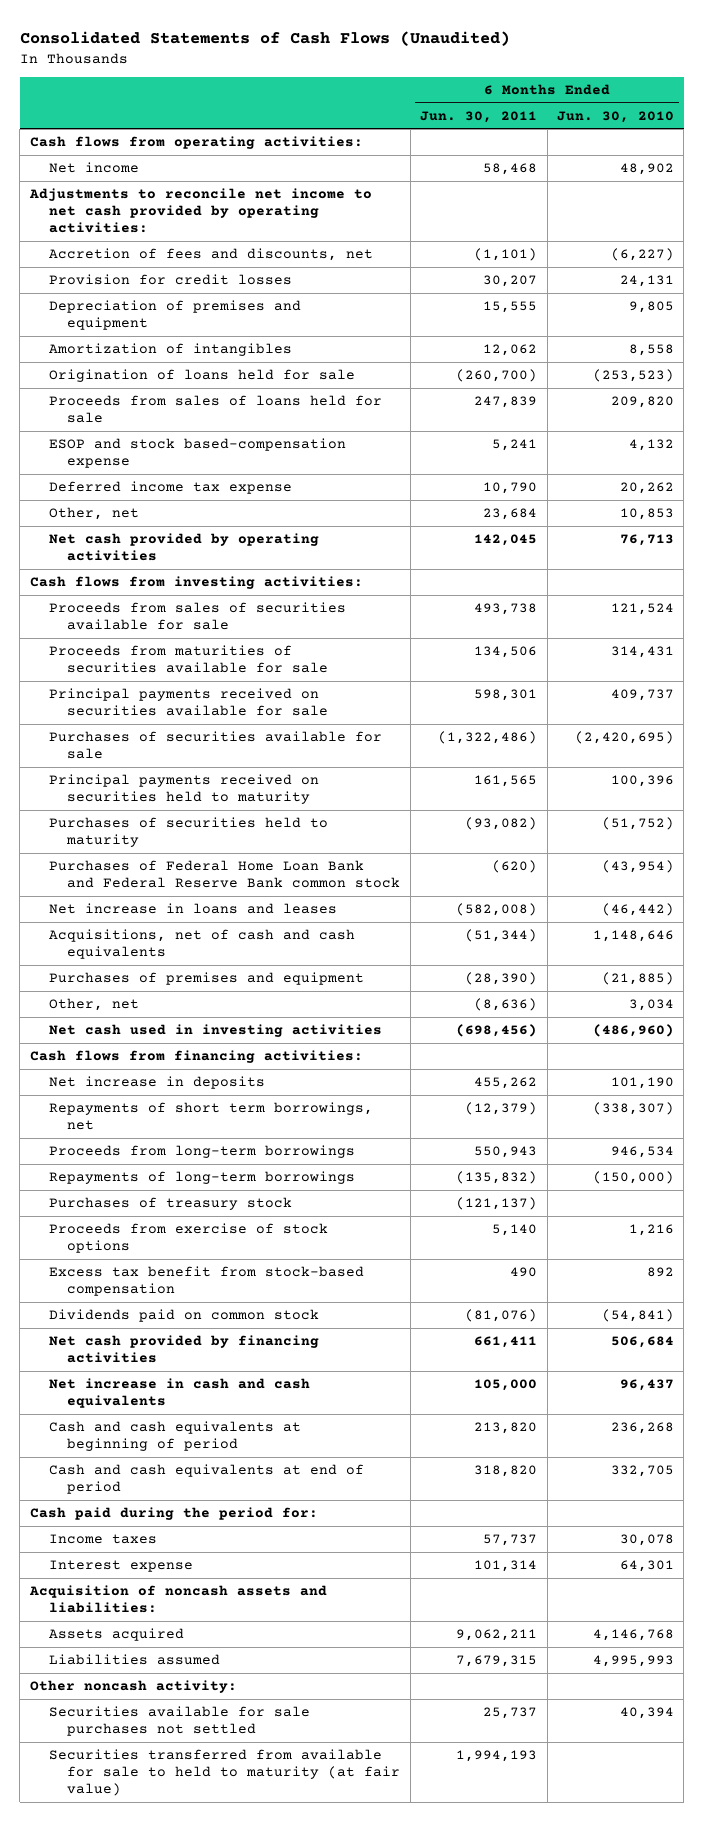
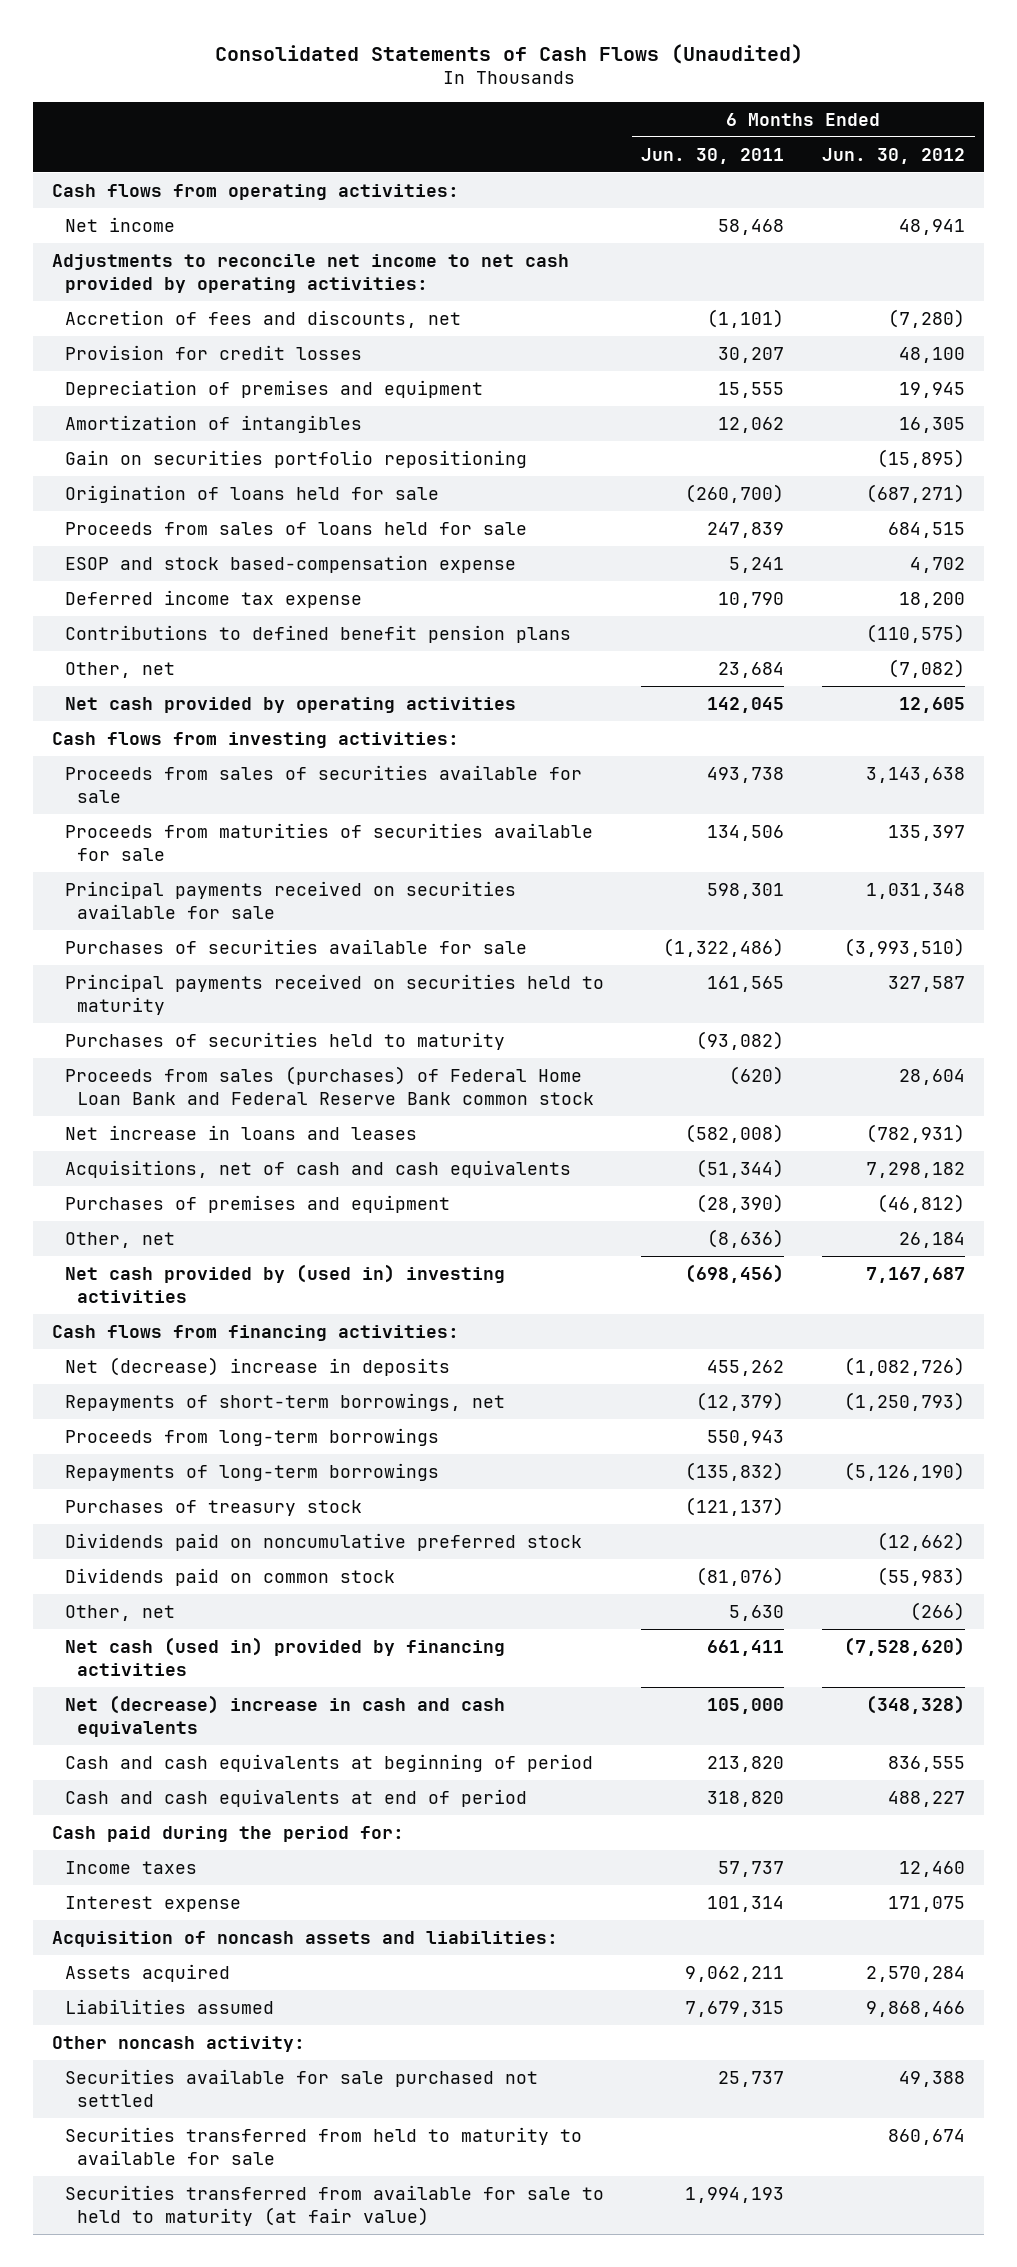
[556,110,674,123] Jun. 30, 2010 -> none
none -> [822,147,966,164] Jun. 30, 2012
none -> [64,449,527,468] Gain on securities portfolio repositioning
none -> [64,624,571,643] Contributions to defined benefit pension plans
[48,860,401,889] Purchases of Federal Home Loan Bank and Federal Reserve Bank common stock -> [64,1065,595,1105] Proceeds from sales (purchases) of Federal Home Loan Bank and Federal Reserve Bank common stock
[48,1024,382,1038] Net cash used in investing activities -> [64,1263,505,1303] Net cash provided by (used in) investing activities
[48,1076,265,1090] Net increase in deposits -> [64,1356,450,1376] Net (decrease) increase in deposits
[48,1102,373,1131] Repayments of short term borrowings, net -> [64,1392,505,1411] Repayments of short-term borrowings, net
[48,1223,328,1254] Proceeds from exercise of stock options -> none
[48,1266,364,1297] Excess tax benefit from stock-based compensation -> none
none -> [64,1532,582,1551] Dividends paid on noncumulative preferred stock
none -> [64,1604,175,1621] Other, net
[48,1335,319,1364] Net cash provided by financing activities -> [64,1636,505,1676] Net cash (used in) provided by financing activities
[48,1378,310,1409] Net increase in cash and cash equivalents -> [64,1694,505,1737] Net (decrease) increase in cash and cash equivalents
[48,1706,310,1737] Securities available for sale purchases not settled -> [64,2068,538,2107] Securities available for sale purchased not settled
none -> [64,2126,582,2165] Securities transferred from held to maturity to available for sale

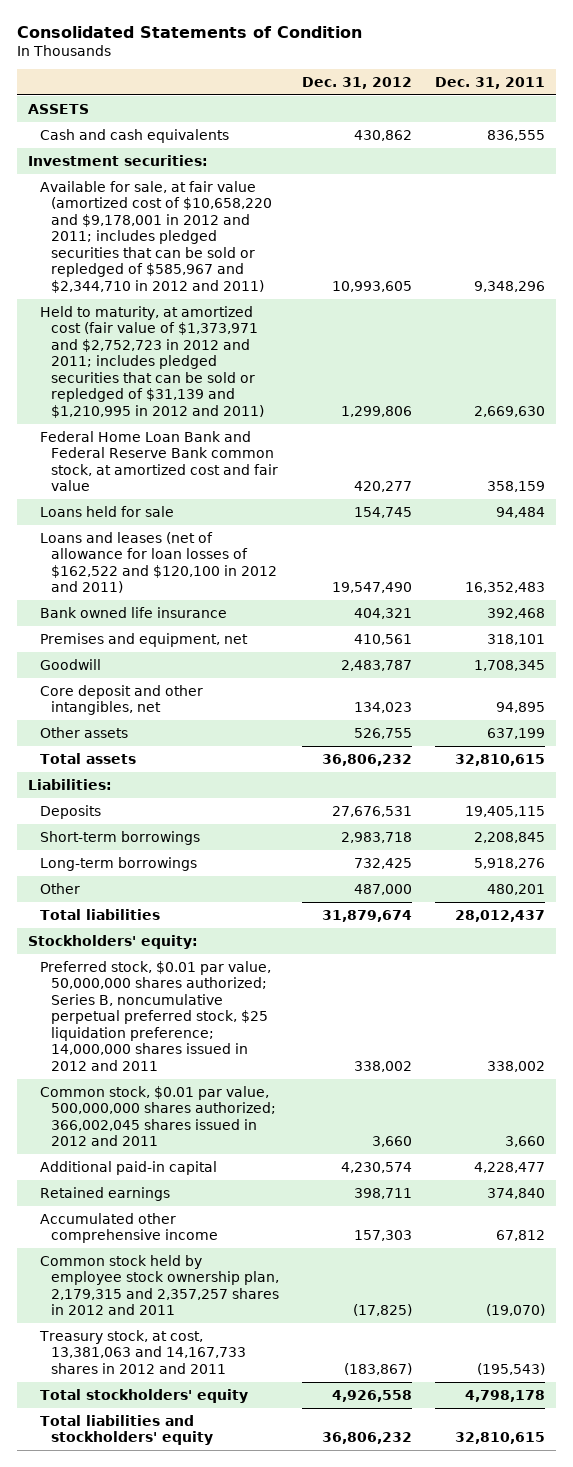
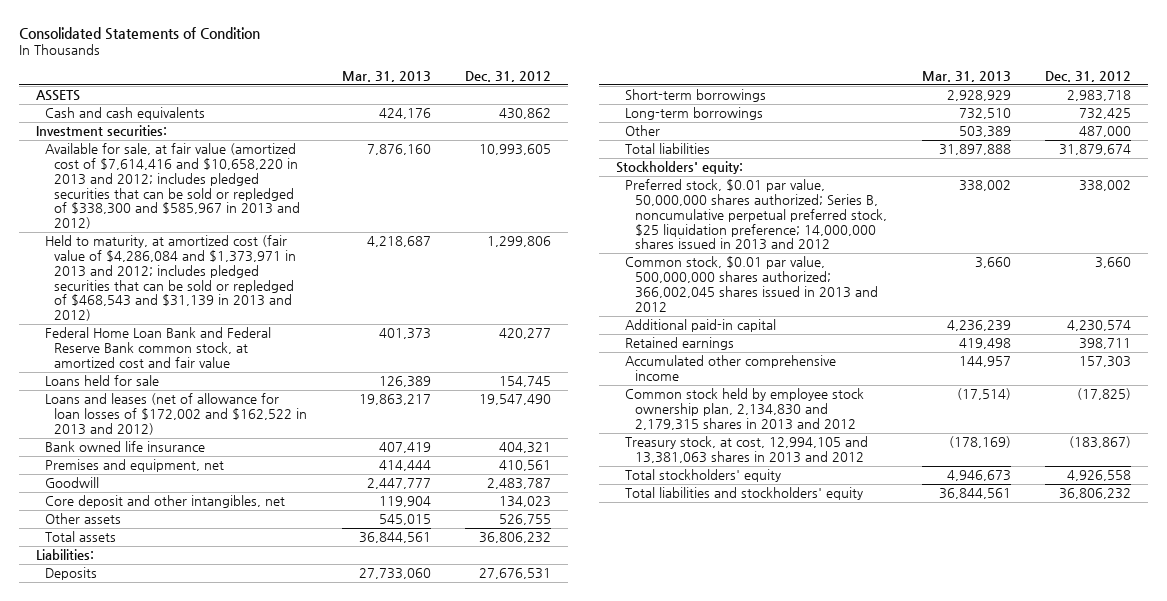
[434,76,545,89] Dec. 31, 2011 -> none
none -> [341,70,431,82] Mar. 31, 2013
[39,180,273,293] Available for sale, at fair value (amortized cost of $10,658,220 and $9,178,001 in 2012 and 2011; includes pledged securities that can be sold or repledged of $585,967 and $2,344,710 in 2012 and 2011) -> [45,143,301,230] Available for sale, at fair value (amortized cost of $7,614,416 and $10,658,220 in 2013 and 2012; includes pledged securities that can be sold or repledged of $338,300 and $585,967 in 2013 and 2012)
[39,305,265,418] Held to maturity, at amortized cost (fair value of $1,373,971 and $2,752,723 in 2012 and 2011; includes pledged securities that can be sold or repledged of $31,139 and $1,210,995 in 2012 and 2011) -> [45,235,297,322] Held to maturity, at amortized cost (fair value of $4,286,084 and $1,373,971 in 2013 and 2012; includes pledged securities that can be sold or repledged of $468,543 and $31,139 in 2013 and 2012)
[39,531,278,594] Loans and leases (net of allowance for loan losses of $162,522 and $120,100 in 2012 and 2011) -> [45,393,308,435] Loans and leases (net of allowance for loan losses of $172,002 and $162,522 in 2013 and 2012)
[39,960,271,1071] Preferred stock, $0.01 par value, 50,000,000 shares authorized; Series B, noncumulative perpetual preferred stock, $25 liquidation preference; 14,000,000 shares issued in 2012 and 2011 -> [625,179,887,251] Preferred stock, $0.01 par value, 50,000,000 shares authorized; Series B, noncumulative perpetual preferred stock, $25 liquidation preference; 14,000,000 shares issued in 2013 and 2012
[39,1085,277,1147] Common stock, $0.01 par value, 500,000,000 shares authorized; 366,002,045 shares issued in 2012 and 2011 -> [625,256,878,312] Common stock, $0.01 par value, 500,000,000 shares authorized; 366,002,045 shares issued in 2013 and 2012
[39,1254,280,1316] Common stock held by employee stock ownership plan, 2,179,315 and 2,357,257 shares in 2012 and 2011 -> [625,388,865,430] Common stock held by employee stock ownership plan, 2,134,830 and 2,179,315 shares in 2013 and 2012
[38,1329,247,1374] Treasury stock, at cost, 13,381,063 and 14,167,733 shares in 2012 and 2011 -> [625,436,869,464] Treasury stock, at cost, 12,994,105 and 13,381,063 shares in 2013 and 2012

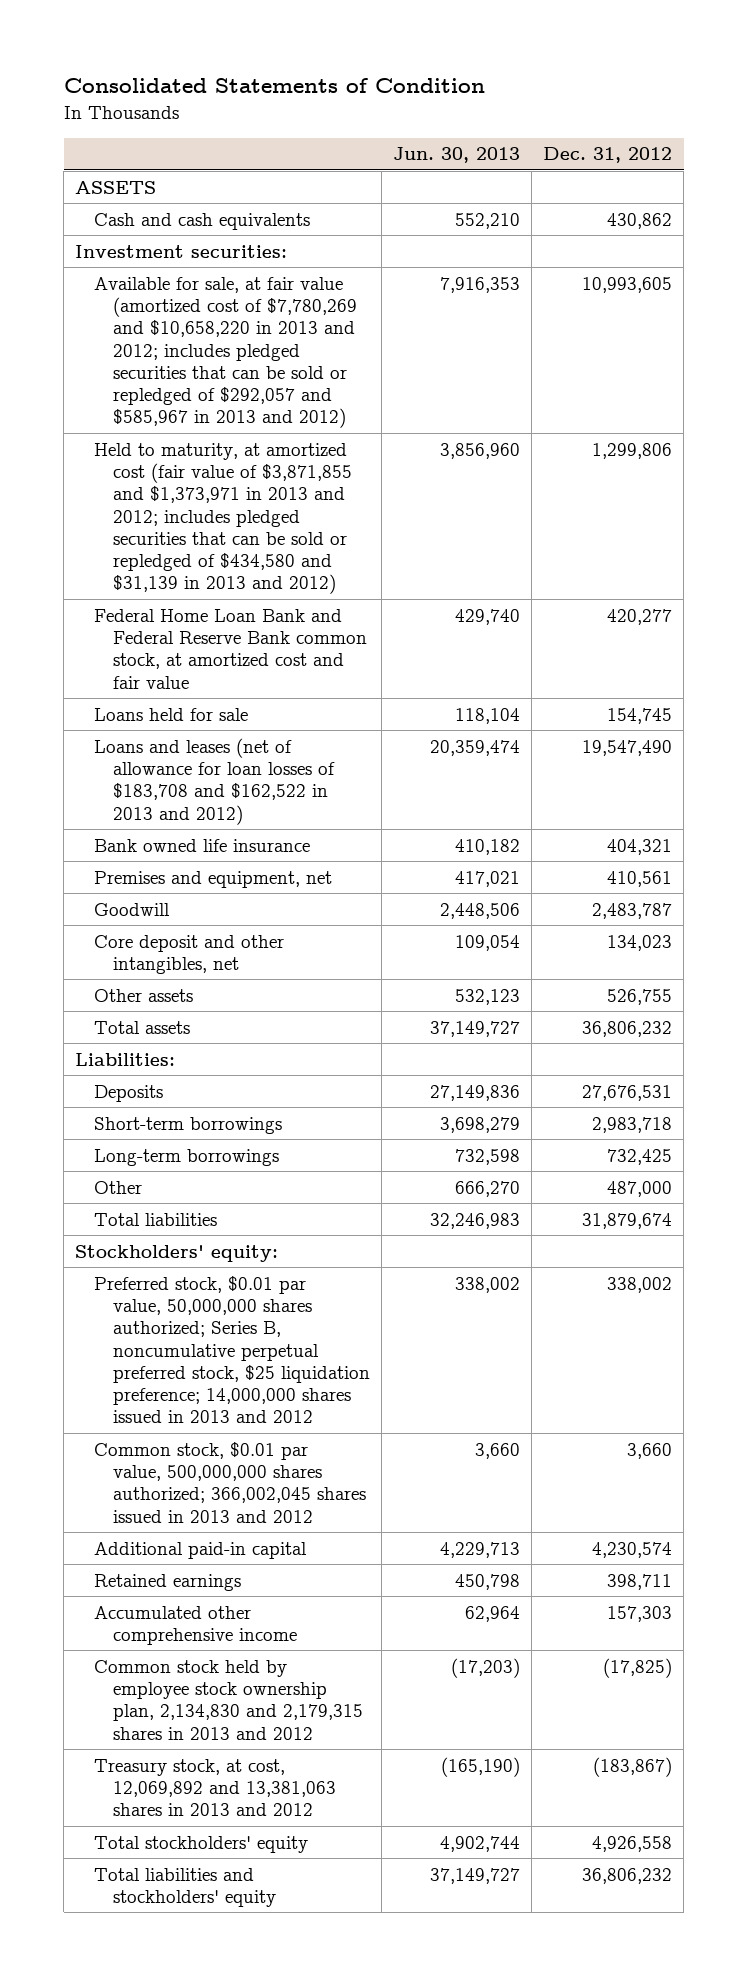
[341,70,431,82] Mar. 31, 2013 -> none
none -> [393,147,521,164] Jun. 30, 2013
[45,143,301,230] Available for sale, at fair value (amortized cost of $7,614,416 and $10,658,220 in 2013 and 2012; includes pledged securities that can be sold or repledged of $338,300 and $585,967 in 2013 and 2012) -> [94,276,358,429] Available for sale, at fair value (amortized cost of $7,780,269 and $10,658,220 in 2013 and 2012; includes pledged securities that can be sold or repledged of $292,057 and $585,967 in 2013 and 2012)
[45,235,297,322] Held to maturity, at amortized cost (fair value of $4,286,084 and $1,373,971 in 2013 and 2012; includes pledged securities that can be sold or repledged of $468,543 and $31,139 in 2013 and 2012) -> [94,442,353,595] Held to maturity, at amortized cost (fair value of $3,871,855 and $1,373,971 in 2013 and 2012; includes pledged securities that can be sold or repledged of $434,580 and $31,139 in 2013 and 2012)
[45,393,308,435] Loans and leases (net of allowance for loan losses of $172,002 and $162,522 in 2013 and 2012) -> [94,737,336,825] Loans and leases (net of allowance for loan losses of $183,708 and $162,522 in 2013 and 2012)
[625,436,869,464] Treasury stock, at cost, 12,994,105 and 13,381,063 shares in 2013 and 2012 -> [94,1758,337,1817] Treasury stock, at cost, 12,069,892 and 13,381,063 shares in 2013 and 2012

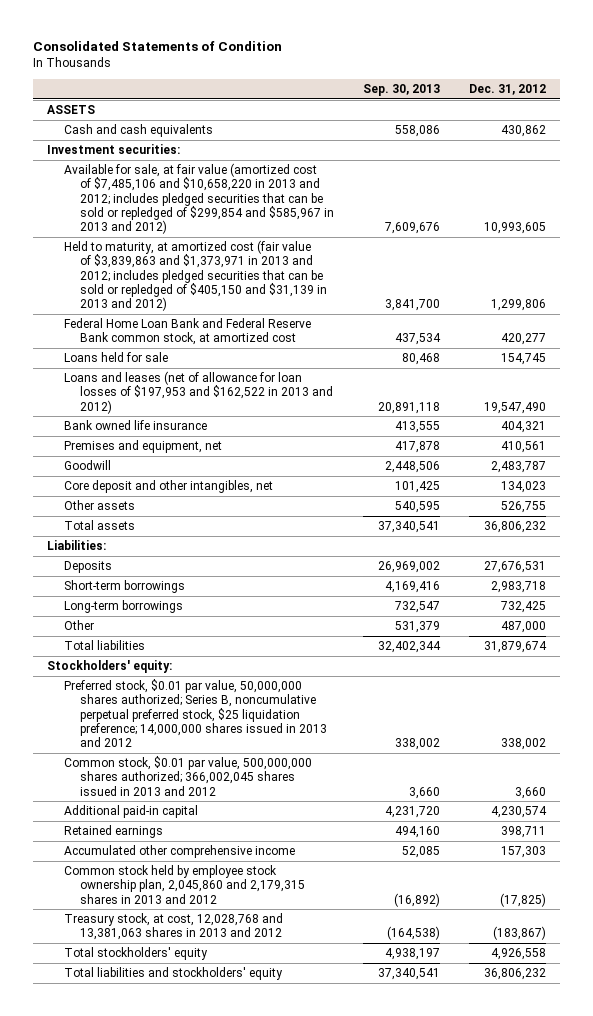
[393,147,521,164] Jun. 30, 2013 -> none
none -> [362,83,440,96] Sep. 30, 2013
[94,276,358,429] Available for sale, at fair value (amortized cost of $7,780,269 and $10,658,220 in 2013 and 2012; includes pledged securities that can be sold or repledged of $292,057 and $585,967 in 2013 and 2012) -> [63,163,334,235] Available for sale, at fair value (amortized cost of $7,485,106 and $10,658,220 in 2013 and 2012; includes pledged securities that can be sold or repledged of $299,854 and $585,967 in 2013 and 2012)
[94,442,353,595] Held to maturity, at amortized cost (fair value of $3,871,855 and $1,373,971 in 2013 and 2012; includes pledged securities that can be sold or repledged of $434,580 and $31,139 in 2013 and 2012) -> [63,240,327,312] Held to maturity, at amortized cost (fair value of $3,839,863 and $1,373,971 in 2013 and 2012; includes pledged securities that can be sold or repledged of $405,150 and $31,139 in 2013 and 2012)
[94,608,368,689] Federal Home Loan Bank and Federal Reserve Bank common stock, at amortized cost and fair value -> [63,318,311,346] Federal Home Loan Bank and Federal Reserve Bank common stock, at amortized cost
[94,737,336,825] Loans and leases (net of allowance for loan losses of $183,708 and $162,522 in 2013 and 2012) -> [63,371,333,414] Loans and leases (net of allowance for loan losses of $197,953 and $162,522 in 2013 and 2012)
[94,1659,364,1740] Common stock held by employee stock ownership plan, 2,134,830 and 2,179,315 shares in 2013 and 2012 -> [63,865,305,904] Common stock held by employee stock ownership plan, 2,045,860 and 2,179,315 shares in 2013 and 2012
[94,1758,337,1817] Treasury stock, at cost, 12,069,892 and 13,381,063 shares in 2013 and 2012 -> [63,913,283,941] Treasury stock, at cost, 12,028,768 and 13,381,063 shares in 2013 and 2012

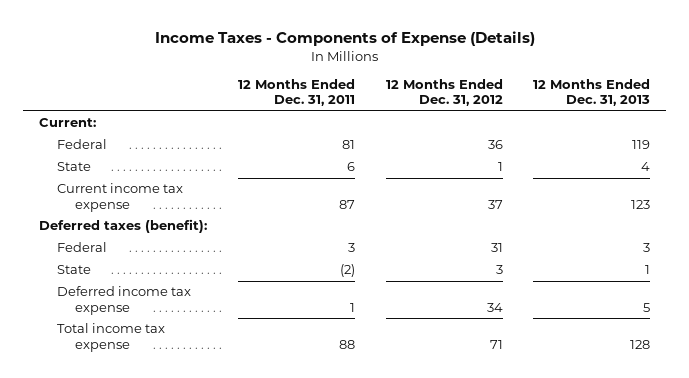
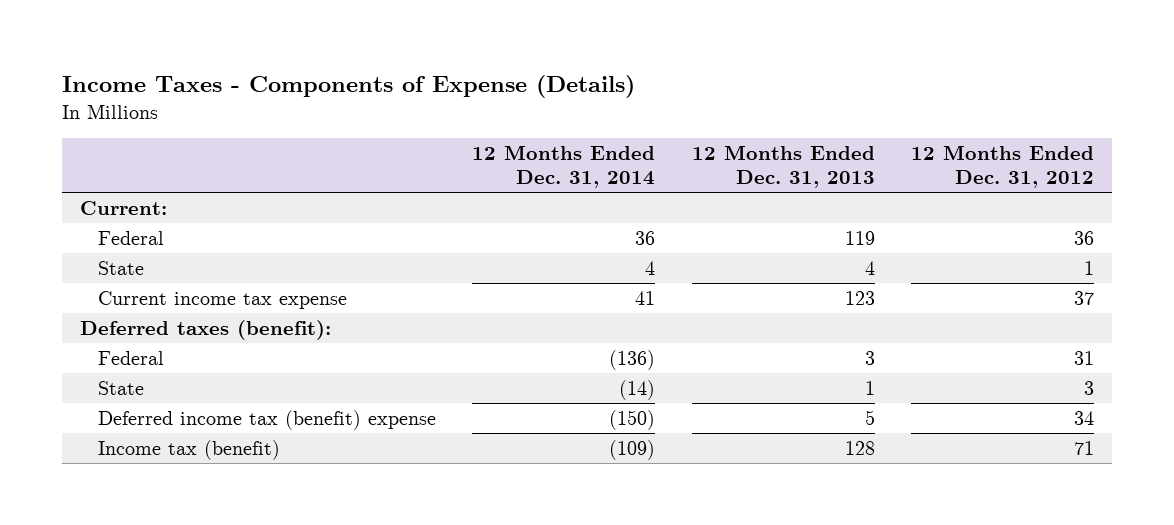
[237,78,355,107] 12 Months Ended Dec. 31, 2011 -> none
none -> [472,145,656,188] 12 Months Ended Dec. 31, 2014
[57,286,192,315] Deferred income tax expense -> [97,409,436,430] Deferred income tax (benefit) expense
[57,323,166,352] Total income tax expense -> [97,439,280,460] Income tax (benefit)

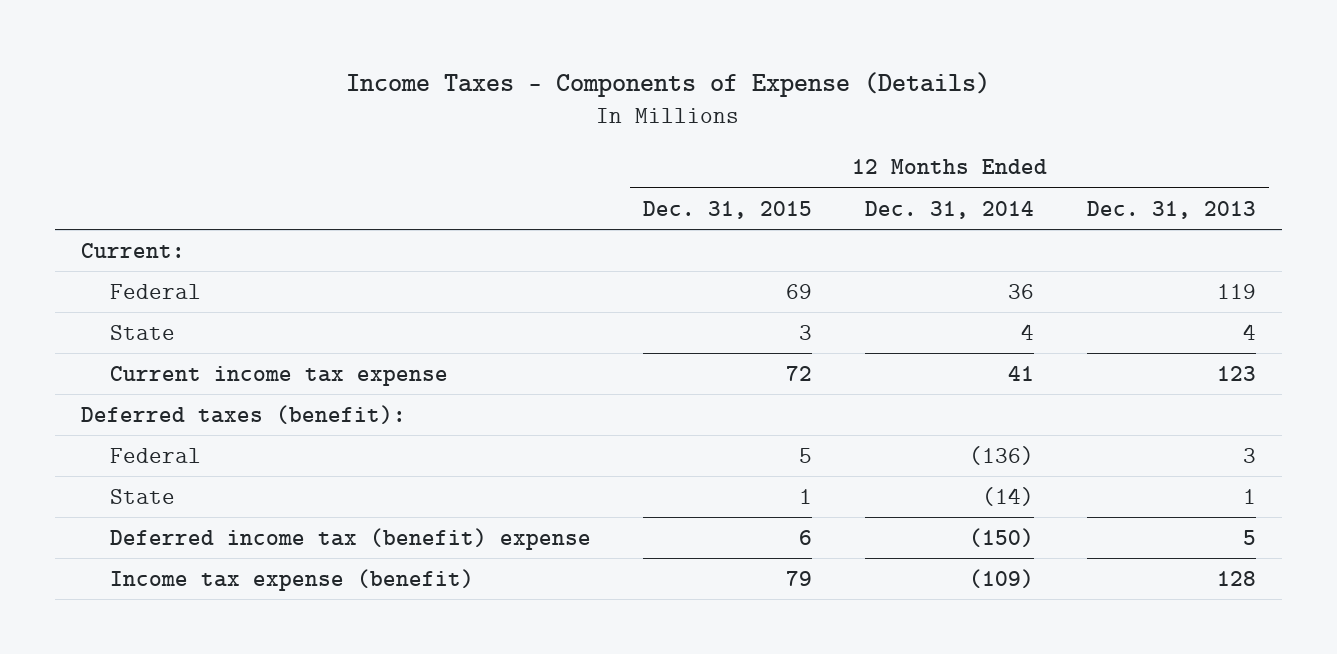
[910,145,1094,188] 12 Months Ended Dec. 31, 2012 -> none
none -> [643,200,813,219] Dec. 31, 2015
[97,439,280,460] Income tax (benefit) -> [109,568,474,591] Income tax expense (benefit)

